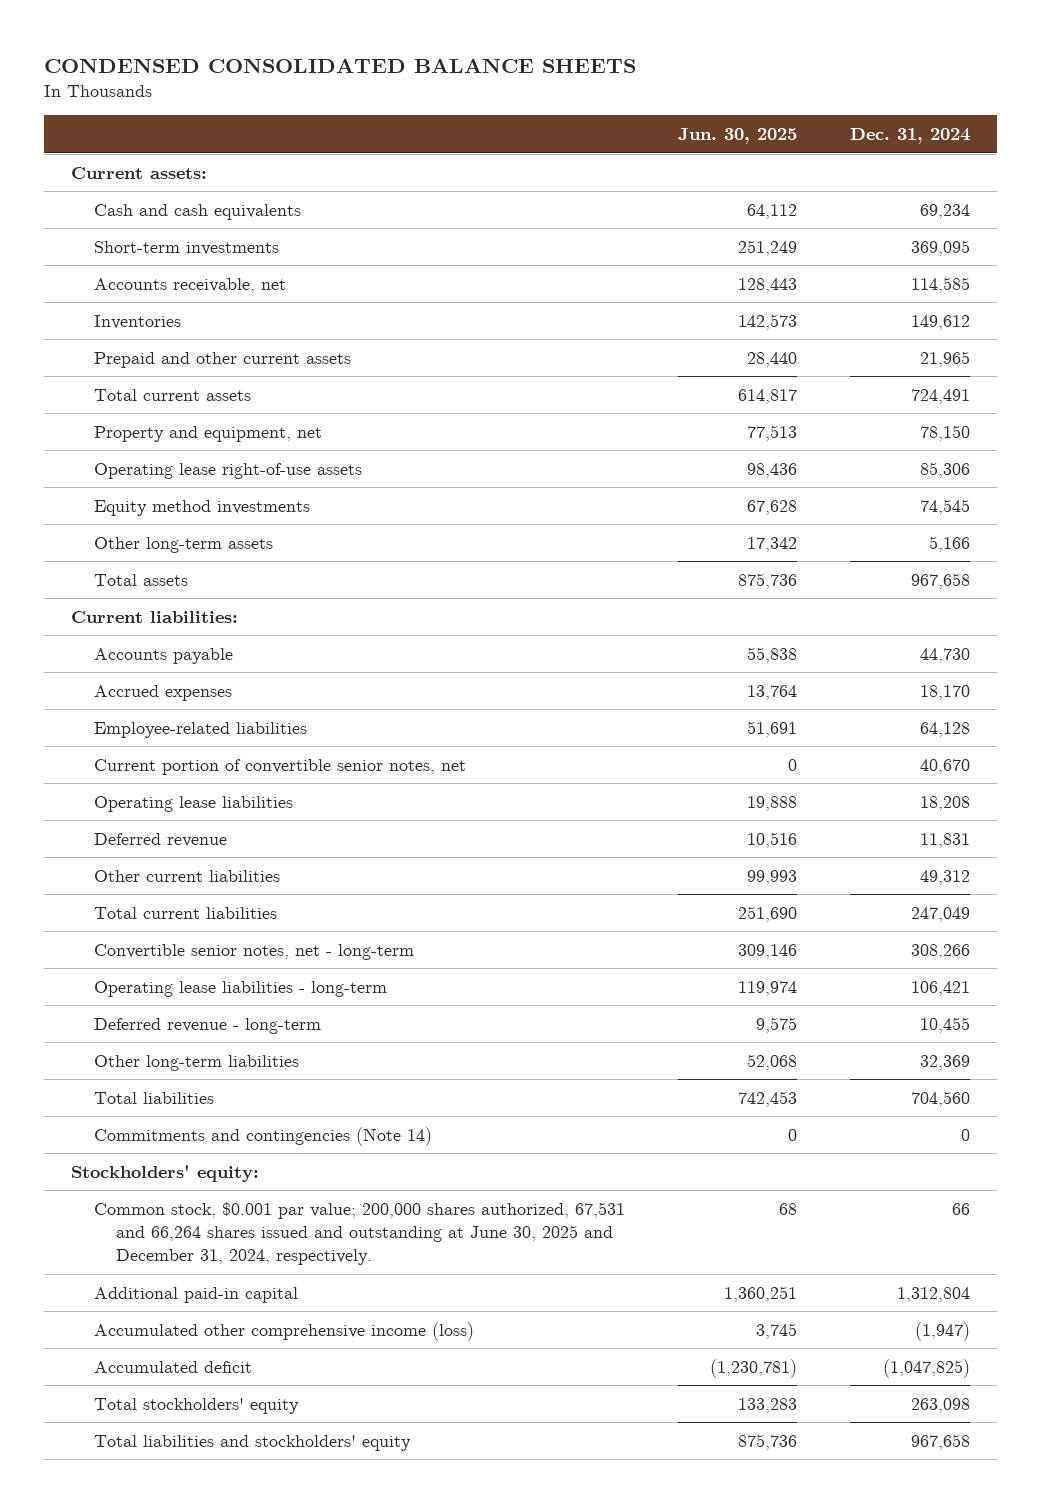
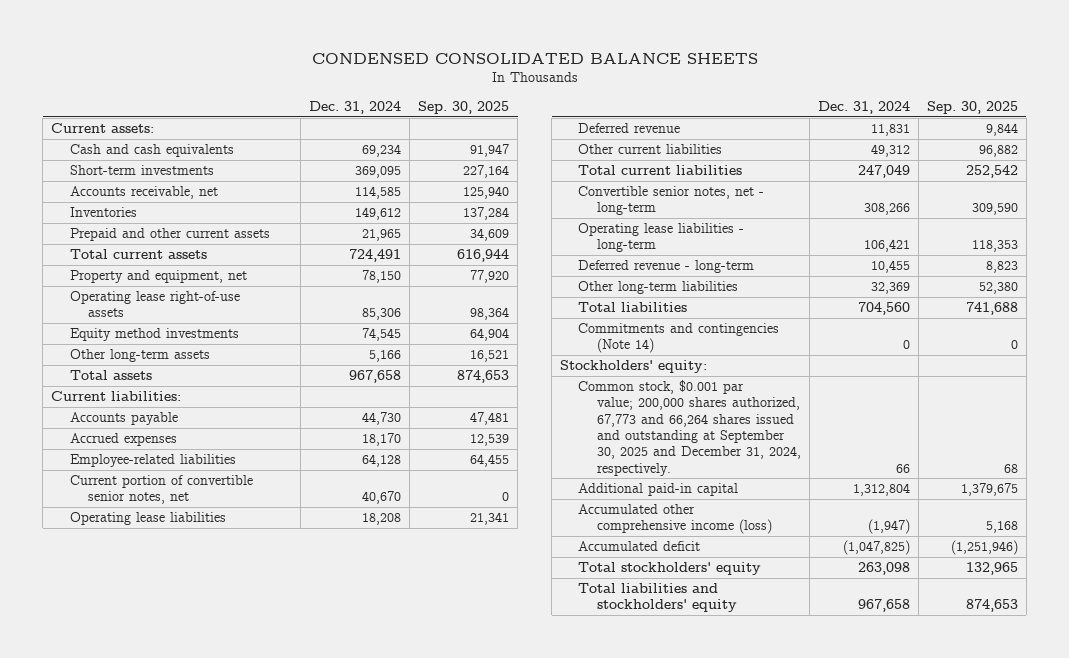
[678,128,798,145] Jun. 30, 2025 -> none
none -> [418,101,510,115] Sep. 30, 2025
[93,1201,625,1266] Common stock, $0.001 par value; 200,000 shares authorized, 67,531 and 66,264 shares issued and outstanding at June 30, 2025 and December 31, 2024, respectively. -> [578,380,801,476] Common stock, $0.001 par value; 200,000 shares authorized, 67,773 and 66,264 shares issued and outstanding at September 30, 2025 and December 31, 2024, respectively.

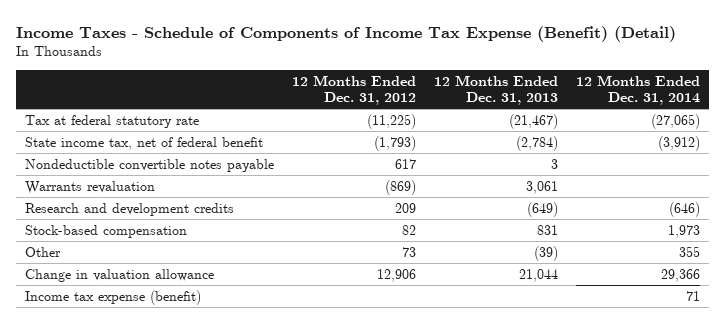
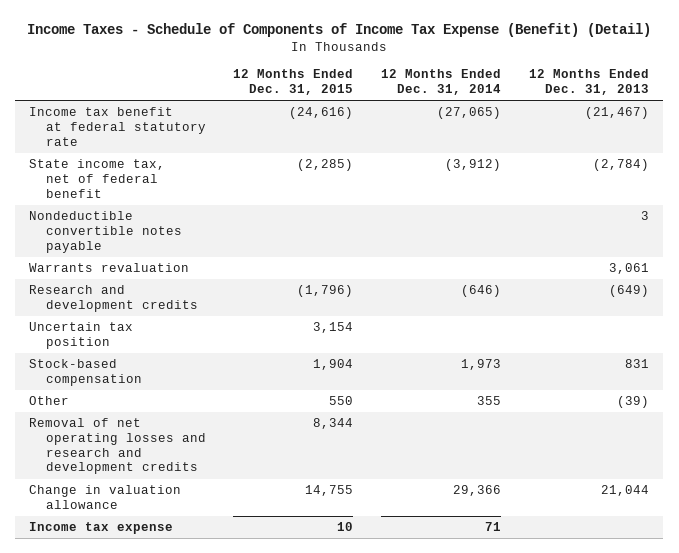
[292,74,417,106] 12 Months Ended Dec. 31, 2012 -> none
none -> [233,69,354,96] 12 Months Ended Dec. 31, 2015
[25,114,200,128] Tax at federal statutory rate -> [29,107,206,146] Income tax benefit at federal statutory rate
none -> [29,322,134,349] Uncertain tax position
none -> [29,418,206,475] Removal of net operating losses and research and development credits
[25,289,202,305] Income tax expense (benefit) -> [29,522,174,535] Income tax expense

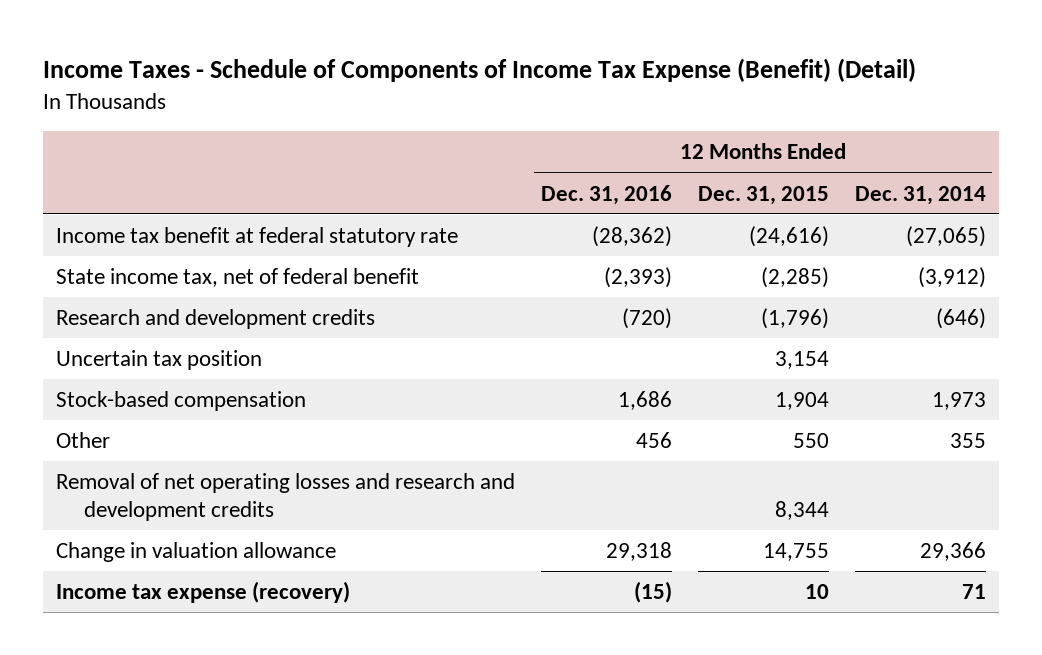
[529,69,650,96] 12 Months Ended Dec. 31, 2013 -> none
none -> [540,184,672,205] Dec. 31, 2016
[29,211,182,253] Nondeductible convertible notes payable -> none
[29,263,190,273] Warrants revaluation -> none
[29,522,174,535] Income tax expense -> [55,580,350,603] Income tax expense (recovery)

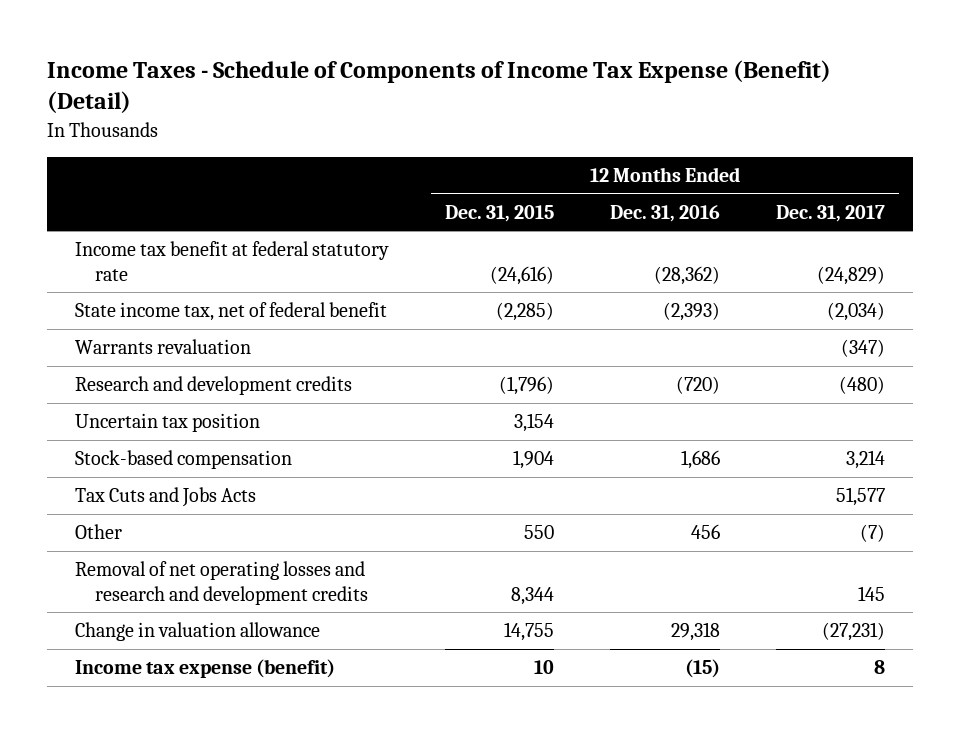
[854,185,986,205] Dec. 31, 2014 -> none
none -> [775,204,885,222] Dec. 31, 2017
none -> [74,339,251,355] Warrants revaluation
none -> [74,487,256,508] Tax Cuts and Jobs Acts
[55,580,350,603] Income tax expense (recovery) -> [74,659,335,679] Income tax expense (benefit)

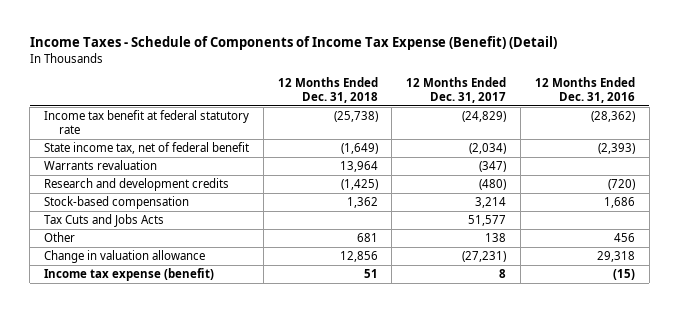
[444,204,554,222] Dec. 31, 2015 -> none
none -> [277,76,378,104] 12 Months Ended Dec. 31, 2018
[74,413,260,433] Uncertain tax position -> none
[74,561,368,605] Removal of net operating losses and research and development credits -> none
[859,524,885,543] (7) -> [485,232,507,242] 138

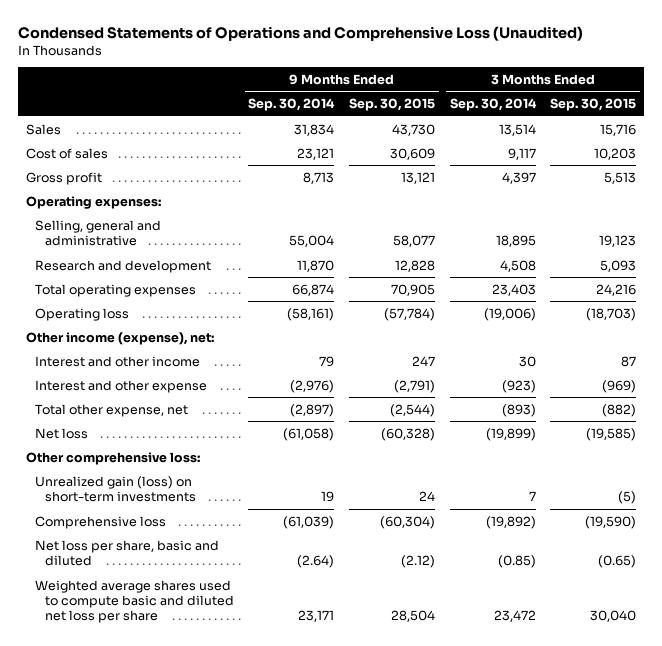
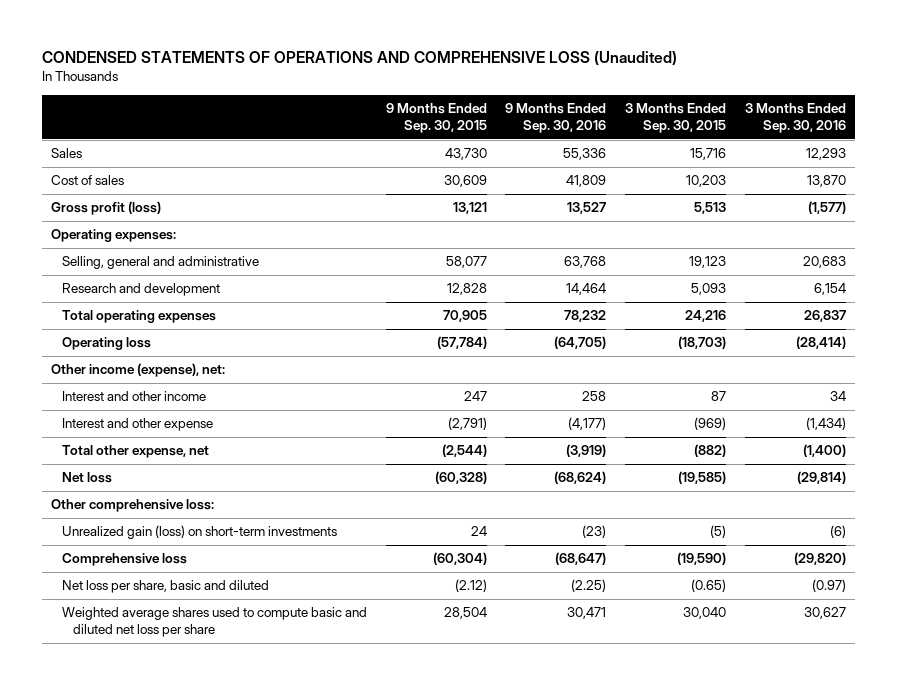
[18,25,584,41] Condensed Statements of Operations and Comprehensive Loss (Unaudited) -> [41,51,677,67] CONDENSED STATEMENTS OF OPERATIONS AND COMPREHENSIVE LOSS (Unaudited)
[248,98,336,112] Sep. 30, 2014 -> none
[449,98,537,112] Sep. 30, 2014 -> none
none -> [505,103,607,134] 9 Months Ended Sep. 30, 2016
none -> [745,103,847,134] 3 Months Ended Sep. 30, 2016
[25,171,102,185] Gross profit -> [51,201,162,216] Gross profit (loss)

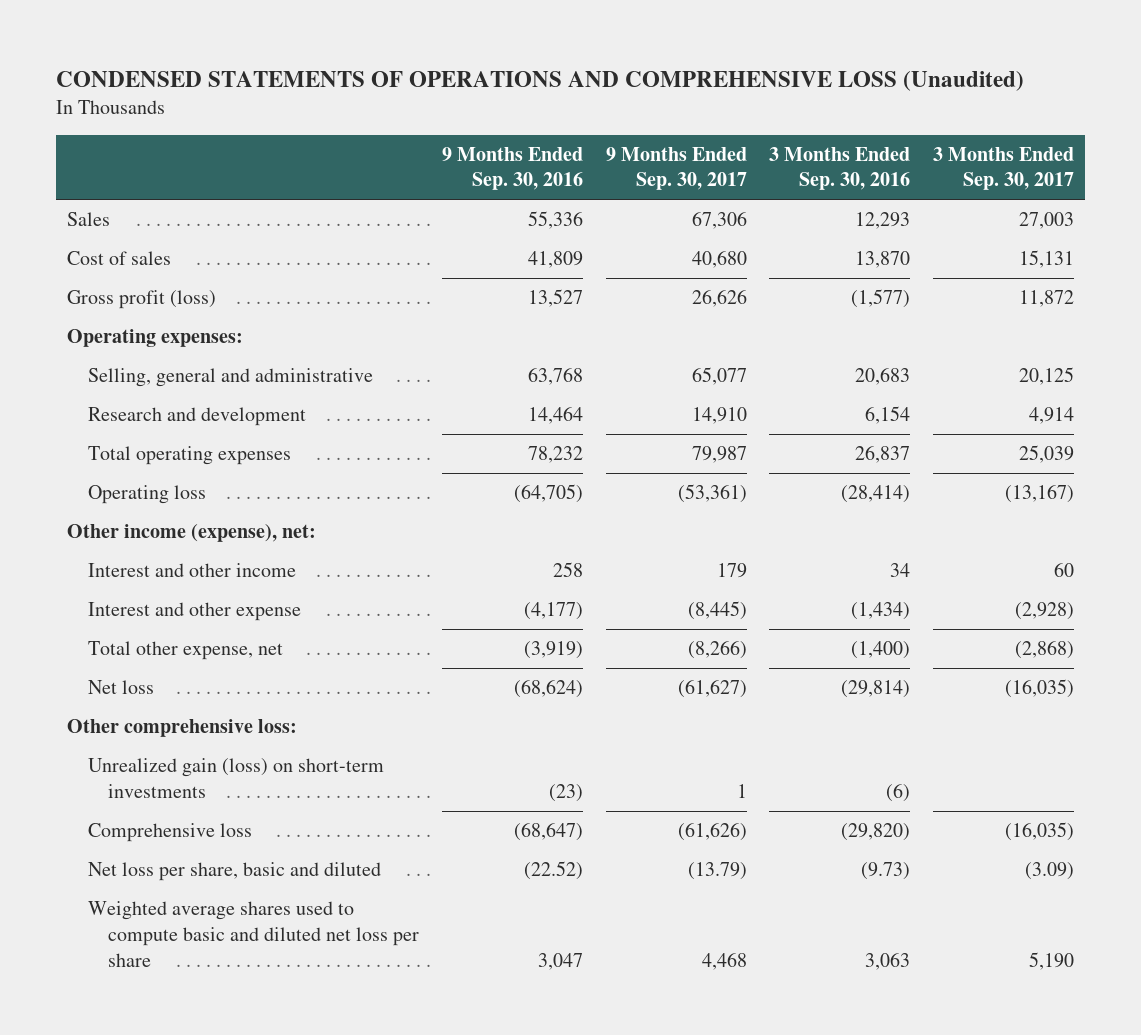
[385,103,487,134] 9 Months Ended Sep. 30, 2015 -> none
[625,103,727,134] 3 Months Ended Sep. 30, 2015 -> none
none -> [605,146,747,191] 9 Months Ended Sep. 30, 2017
none -> [933,146,1075,191] 3 Months Ended Sep. 30, 2017
[571,579,607,593] (2.25) -> [524,860,584,880] (22.52)
[812,579,847,593] (0.97) -> [861,861,911,880] (9.73)
[567,607,607,620] 30,471 -> [538,952,584,970] 3,047
[804,607,847,620] 30,627 -> [865,951,911,970] 3,063

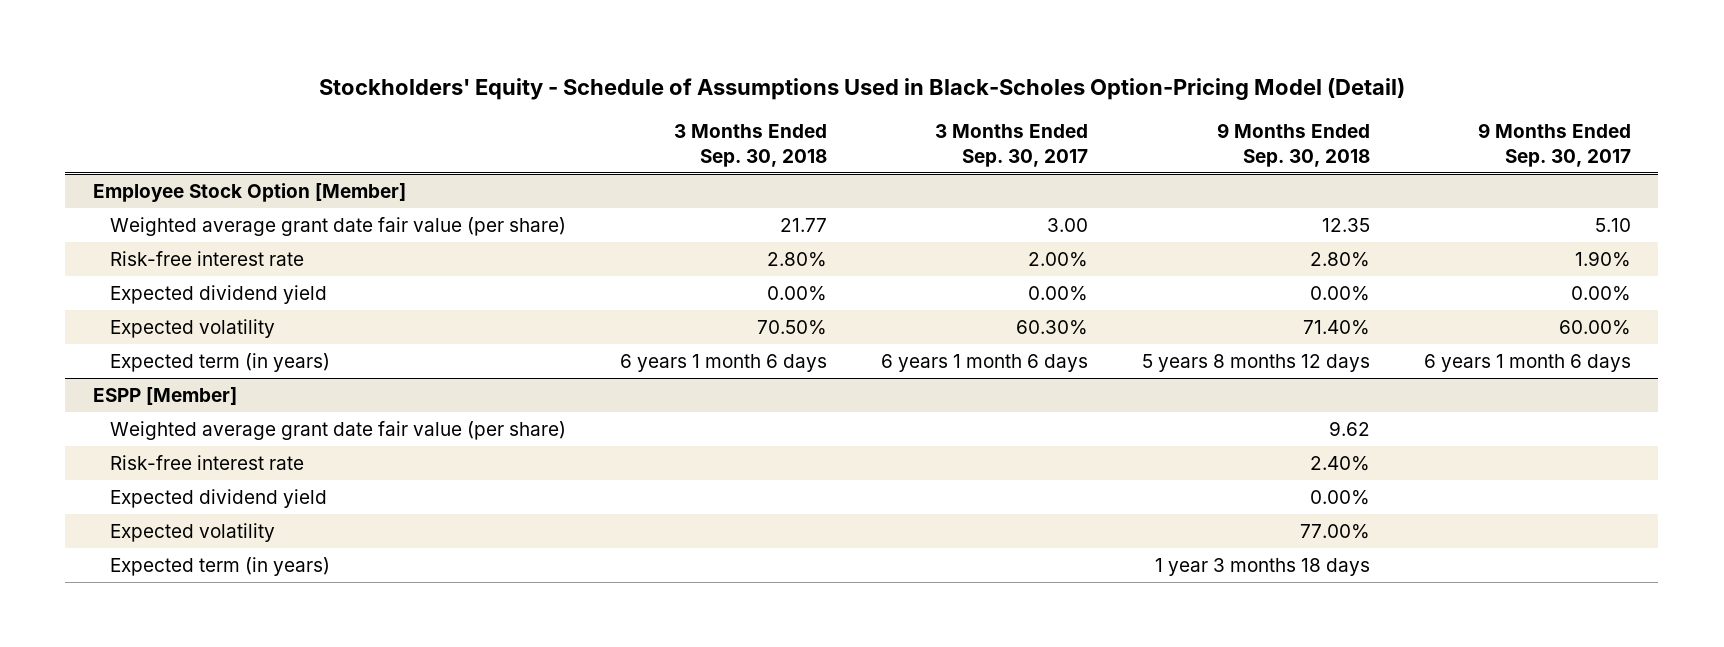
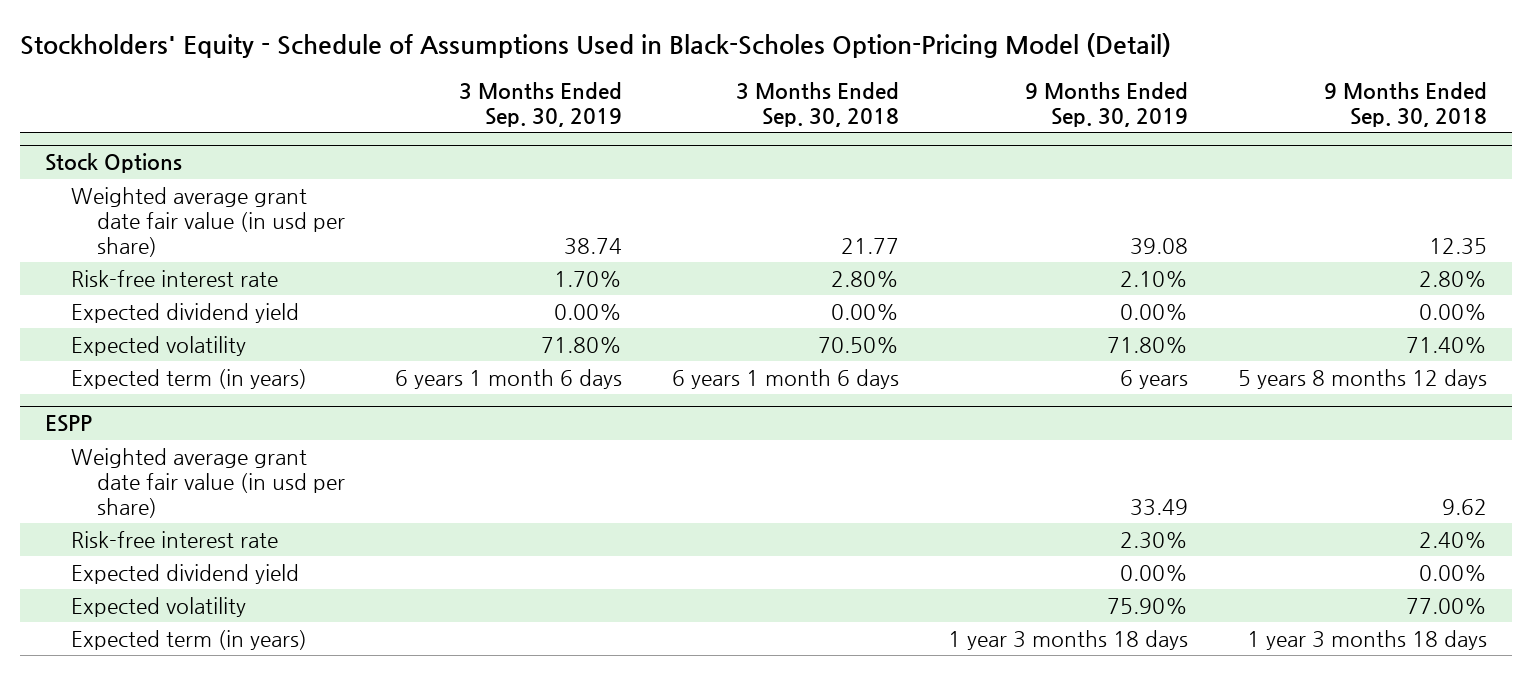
[934,124,1088,167] 3 Months Ended Sep. 30, 2017 -> none
[1478,123,1632,167] 9 Months Ended Sep. 30, 2017 -> none
none -> [458,82,622,128] 3 Months Ended Sep. 30, 2019
none -> [1025,82,1189,128] 9 Months Ended Sep. 30, 2019
[92,182,406,202] Employee Stock Option [Member] -> [44,153,182,174] Stock Options
[109,216,566,236] Weighted average grant date fair value (per share) -> [70,187,345,257] Weighted average grant date fair value (in usd per share)
[92,386,237,405] ESPP [Member] -> [44,415,92,433] ESPP
[109,420,566,440] Weighted average grant date fair value (per share) -> [70,448,345,518] Weighted average grant date fair value (in usd per share)

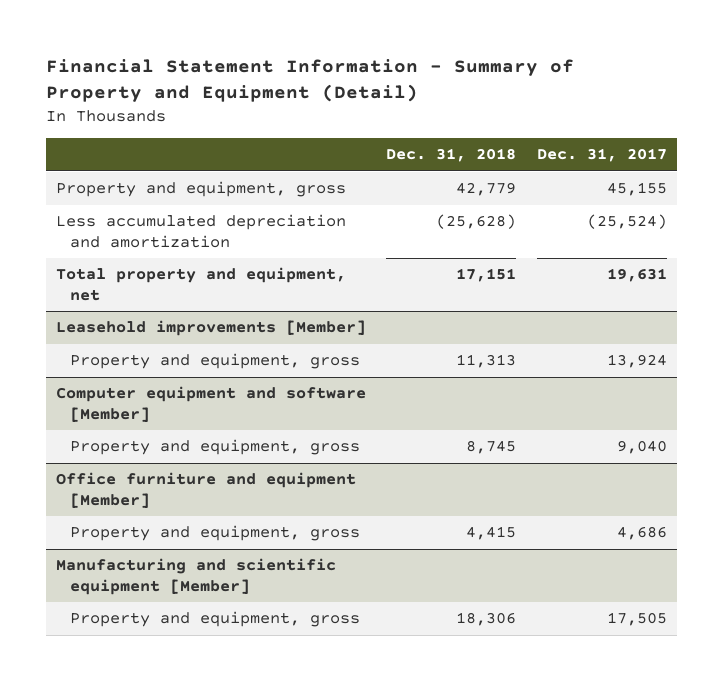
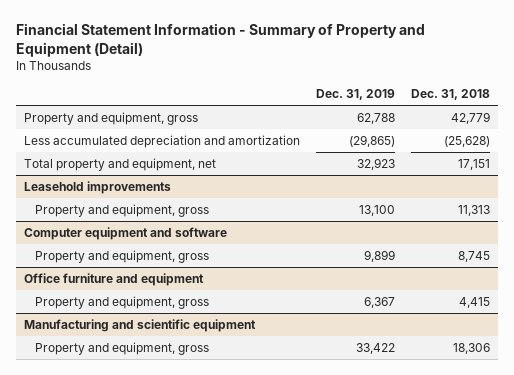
[536,148,667,163] Dec. 31, 2017 -> none
none -> [316,89,396,101] Dec. 31, 2019
[55,320,366,337] Leasehold improvements [Member] -> [24,180,172,194] Leasehold improvements
[55,386,366,422] Computer equipment and software [Member] -> [24,226,228,240] Computer equipment and software
[55,472,356,508] Office furniture and equipment [Member] -> [24,272,205,286] Office furniture and equipment
[55,558,336,595] Manufacturing and scientific equipment [Member] -> [24,318,257,332] Manufacturing and scientific equipment

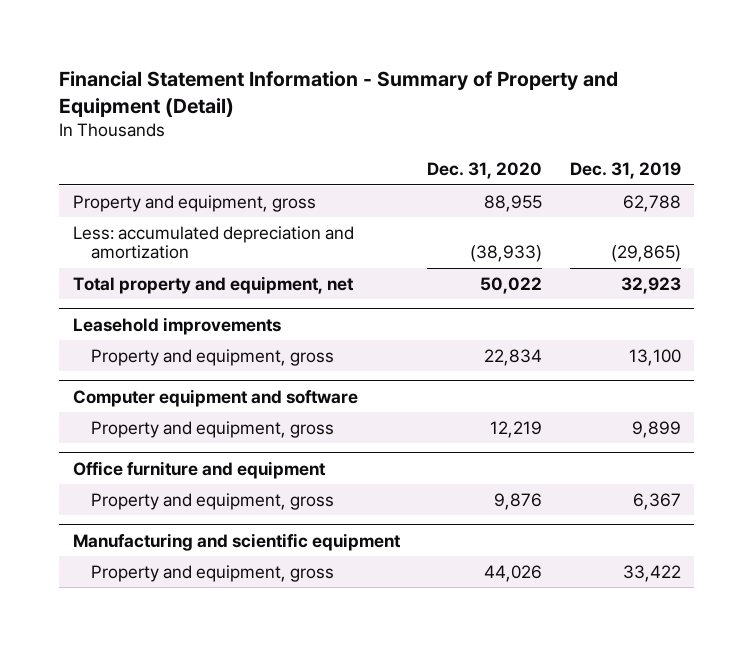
[410,89,490,101] Dec. 31, 2018 -> none
none -> [427,162,543,180] Dec. 31, 2020
[24,134,301,148] Less accumulated depreciation and amortization -> [72,225,354,260] Less: accumulated depreciation and amortization

